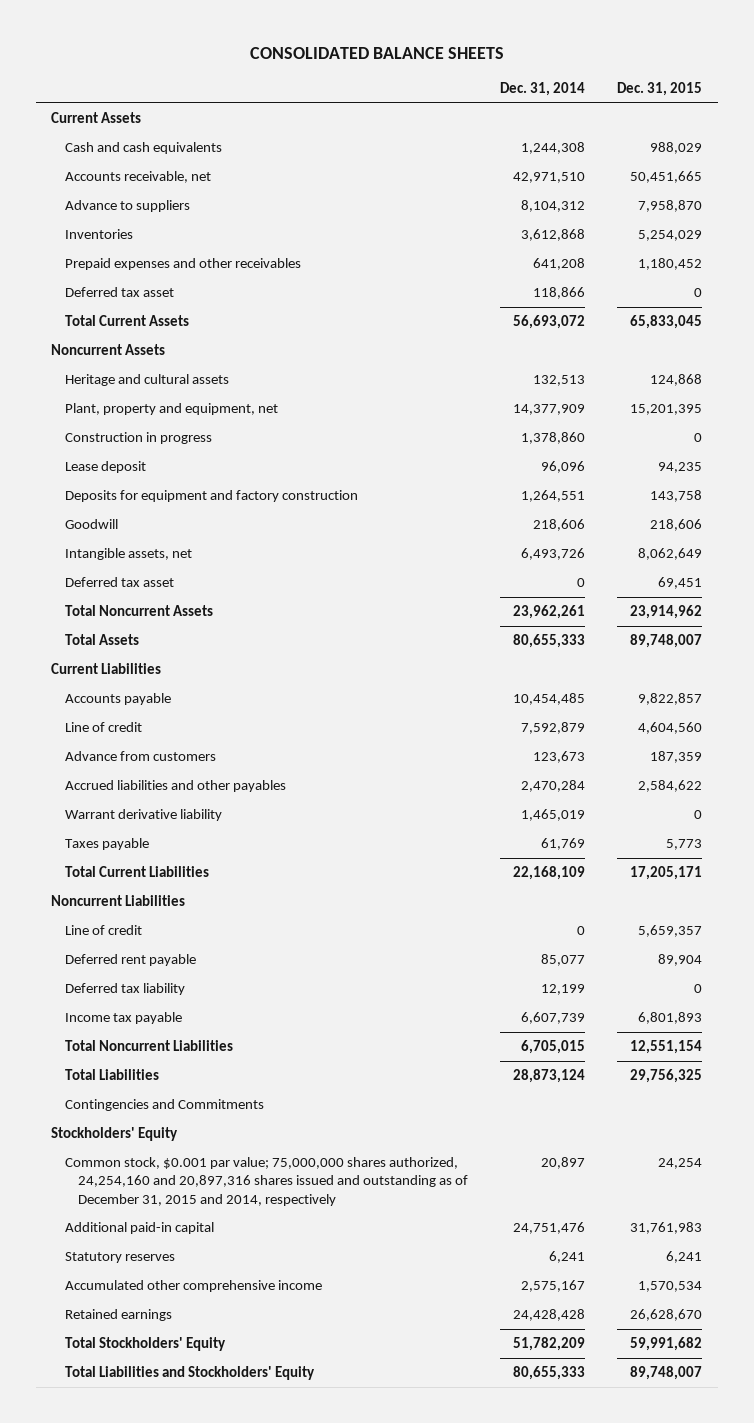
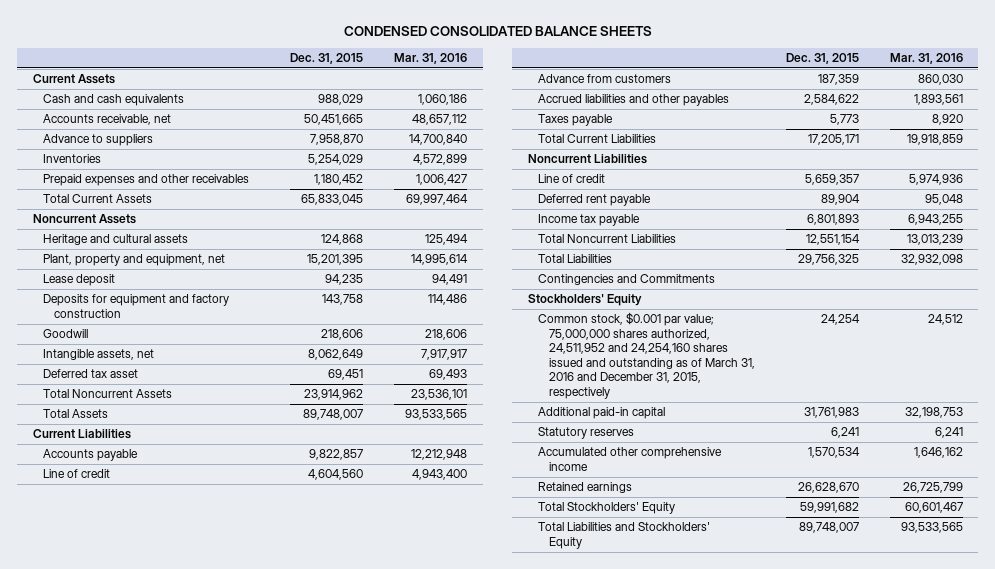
[249,46,504,59] CONSOLIDATED BALANCE SHEETS -> [343,25,652,36] CONDENSED CONSOLIDATED BALANCE SHEETS
[500,82,586,97] Dec. 31, 2014 -> none
none -> [394,52,468,64] Mar. 31, 2016
[64,287,174,298] Deferred tax asset -> none
[64,432,212,445] Construction in progress -> none
[64,809,222,822] Warrant derivative liability -> none
[64,983,185,996] Deferred tax liability -> none
[64,1157,469,1206] Common stock, $0.001 par value; 75,000,000 shares authorized, 24,254,160 and 20,897,316 shares issued and outstanding as of December 31, 2015 and 2014, respectively -> [538,312,755,399] Common stock, $0.001 par value; 75,000,000 shares authorized, 24,511,952 and 24,254,160 shares issued and outstanding as of March 31, 2016 and December 31, 2015, respectively

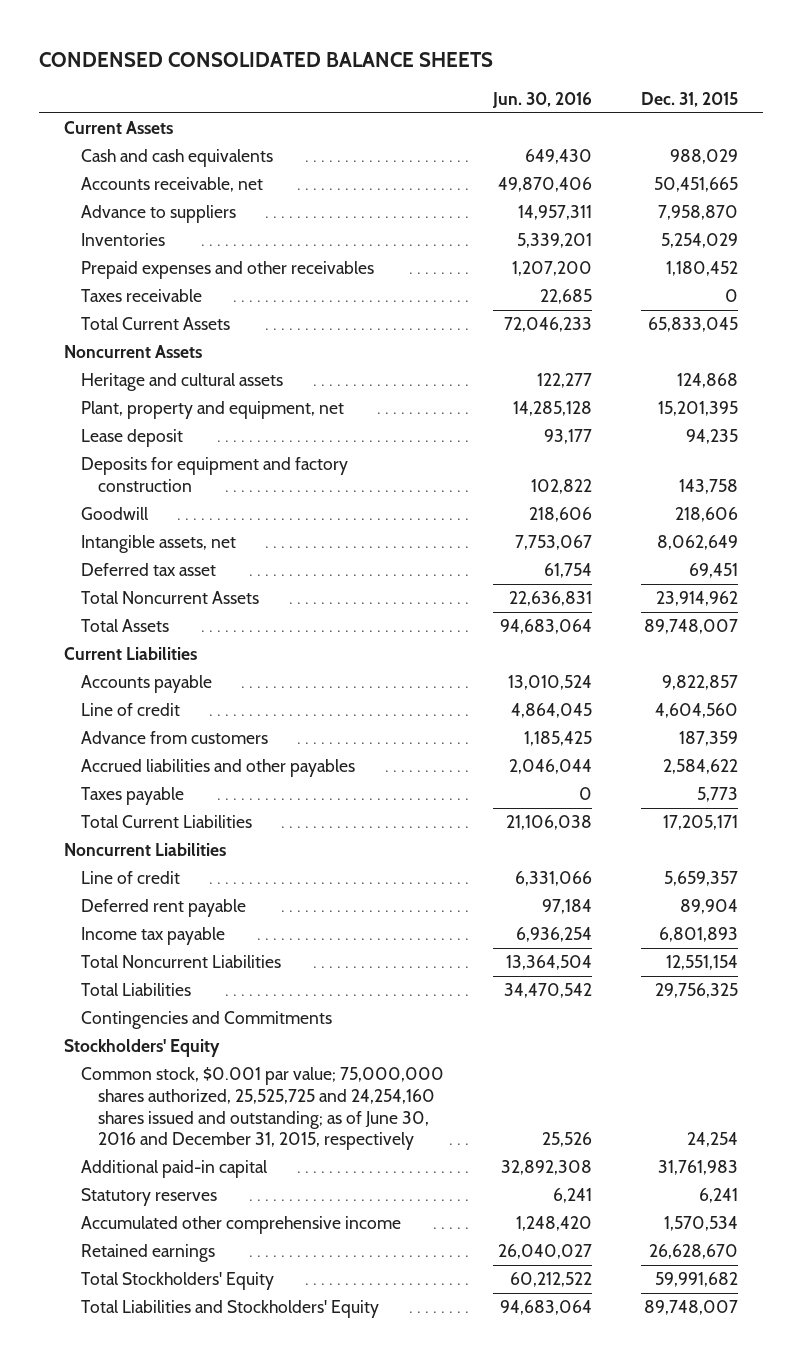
[394,52,468,64] Mar. 31, 2016 -> none
none -> [492,91,593,108] Jun. 30, 2016
none -> [81,289,203,303] Taxes receivable
[538,312,755,399] Common stock, $0.001 par value; 75,000,000 shares authorized, 24,511,952 and 24,254,160 shares issued and outstanding as of March 31, 2016 and December 31, 2015, respectively -> [81,1067,445,1151] Common stock, $0.001 par value; 75,000,000 shares authorized, 25,525,725 and 24,254,160 shares issued and outstanding; as of June 30, 2016 and December 31, 2015, respectively

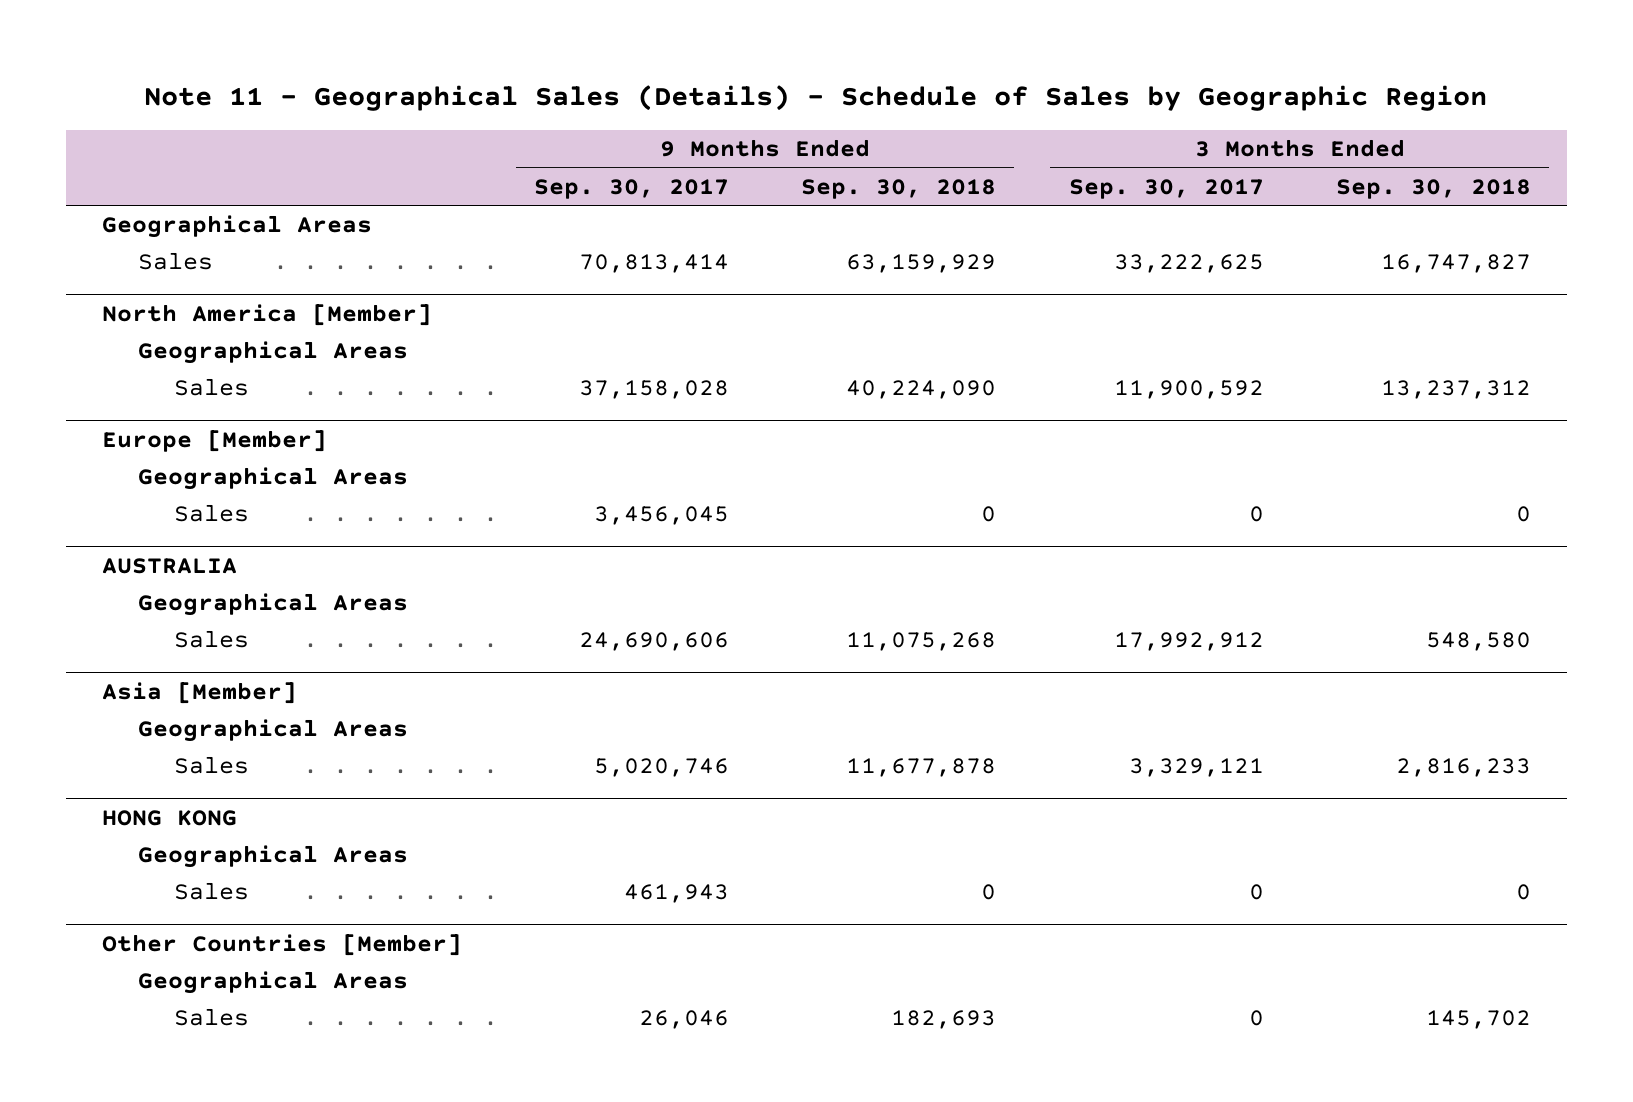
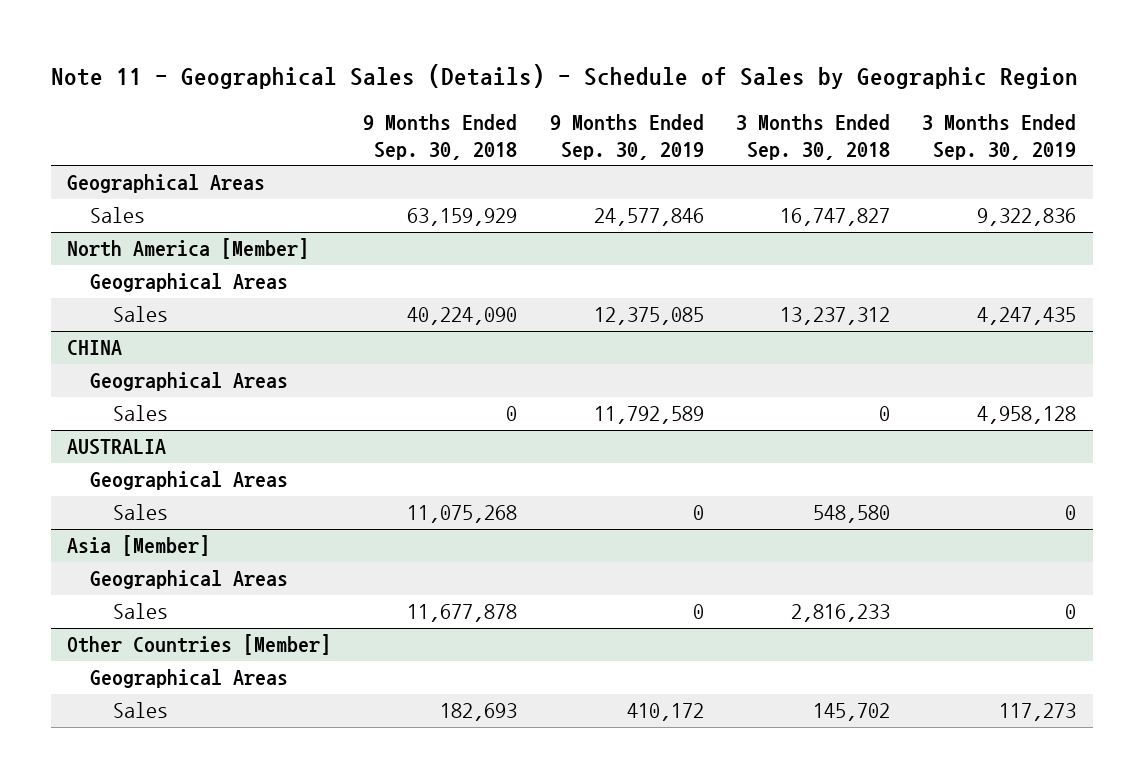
[534,178,730,199] Sep. 30, 2017 -> none
[1068,178,1264,199] Sep. 30, 2017 -> none
none -> [549,113,704,160] 9 Months Ended Sep. 30, 2019
none -> [922,113,1077,160] 3 Months Ended Sep. 30, 2019
[101,429,327,452] Europe [Member] -> none
none -> [67,340,123,356] CHINA
[101,809,237,826] HONG KONG -> none
[138,845,409,869] Geographical Areas -> none
[174,882,250,901] Sales -> none

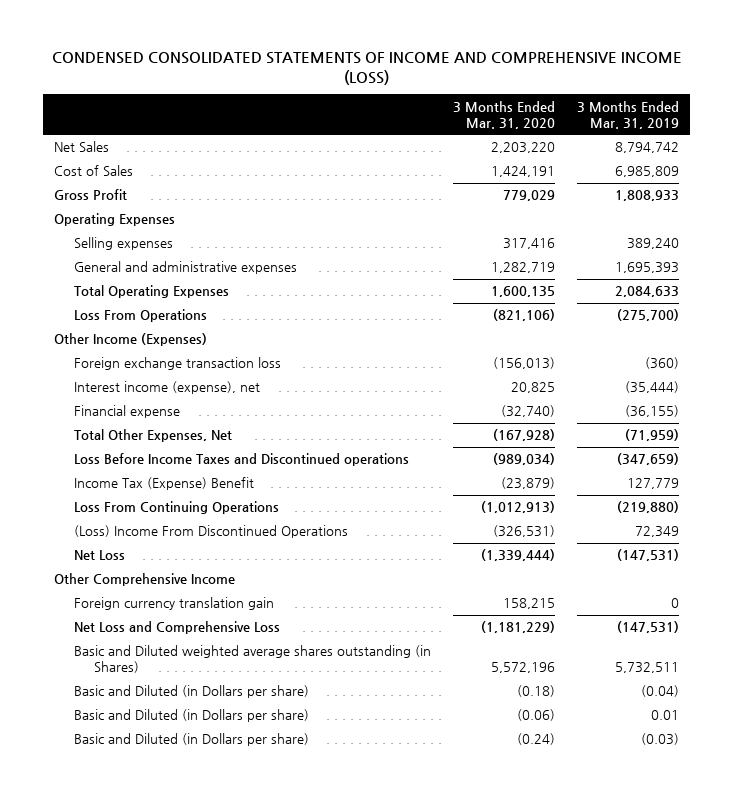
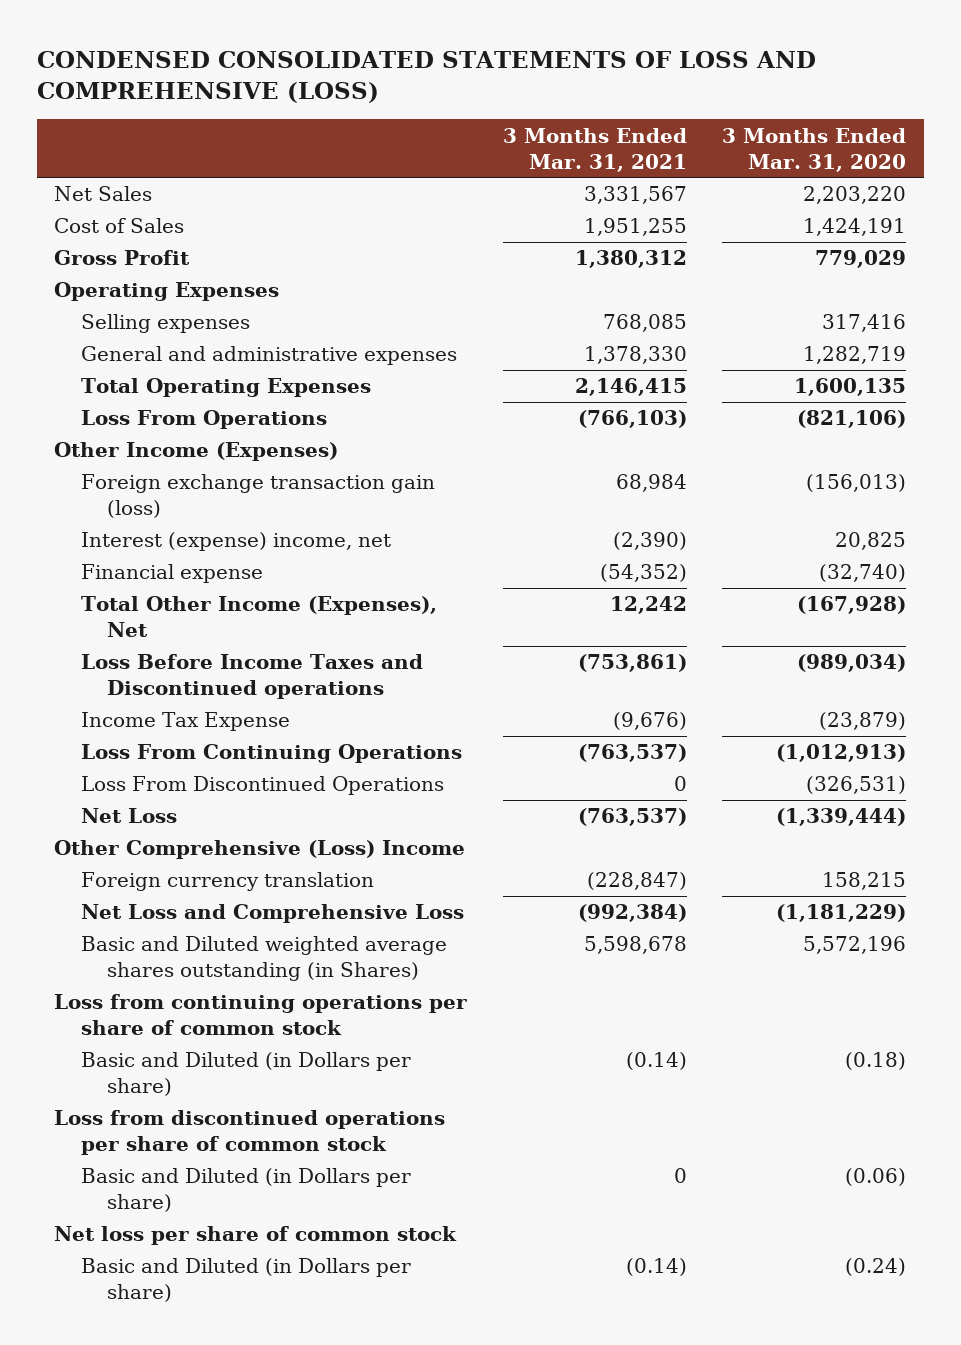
[51,52,682,85] CONDENSED CONSOLIDATED STATEMENTS OF INCOME AND COMPREHENSIVE INCOME (LOSS) -> [36,50,816,104] CONDENSED CONSOLIDATED STATEMENTS OF LOSS AND COMPREHENSIVE (LOSS)
[577,100,680,129] 3 Months Ended Mar. 31, 2019 -> none
none -> [502,127,687,172] 3 Months Ended Mar. 31, 2021
[73,357,281,371] Foreign exchange transaction loss -> [80,474,435,519] Foreign exchange transaction gain (loss)
[73,381,260,395] Interest income (expense), net -> [80,532,391,552] Interest (expense) income, net
[73,429,232,443] Total Other Expenses, Net -> [80,596,437,638] Total Other Income (Expenses), Net
[73,477,254,491] Income Tax (Expense) Benefit -> [80,712,290,732] Income Tax Expense
[73,525,348,539] (Loss) Income From Discontinued Operations -> [80,776,444,796] Loss From Discontinued Operations
[54,573,236,587] Other Comprehensive Income -> [54,840,466,860] Other Comprehensive (Loss) Income
[73,597,274,611] Foreign currency translation gain -> [80,872,374,892] Foreign currency translation
none -> [54,994,468,1036] Loss from continuing operations per share of common stock
none -> [54,1110,446,1156] Loss from discontinued operations per share of common stock
none -> [54,1226,458,1246] Net loss per share of common stock

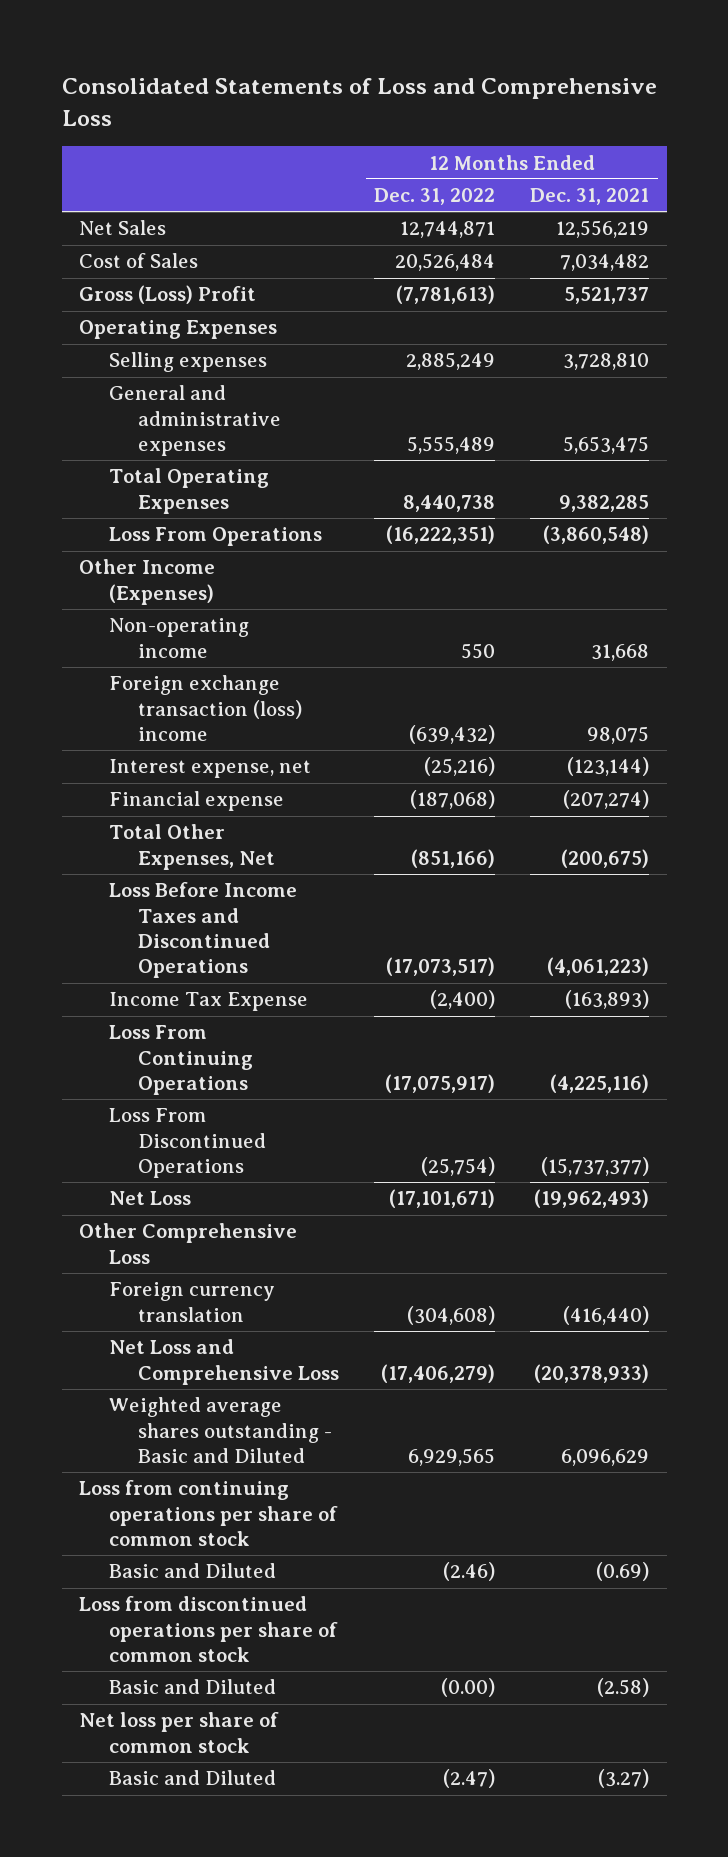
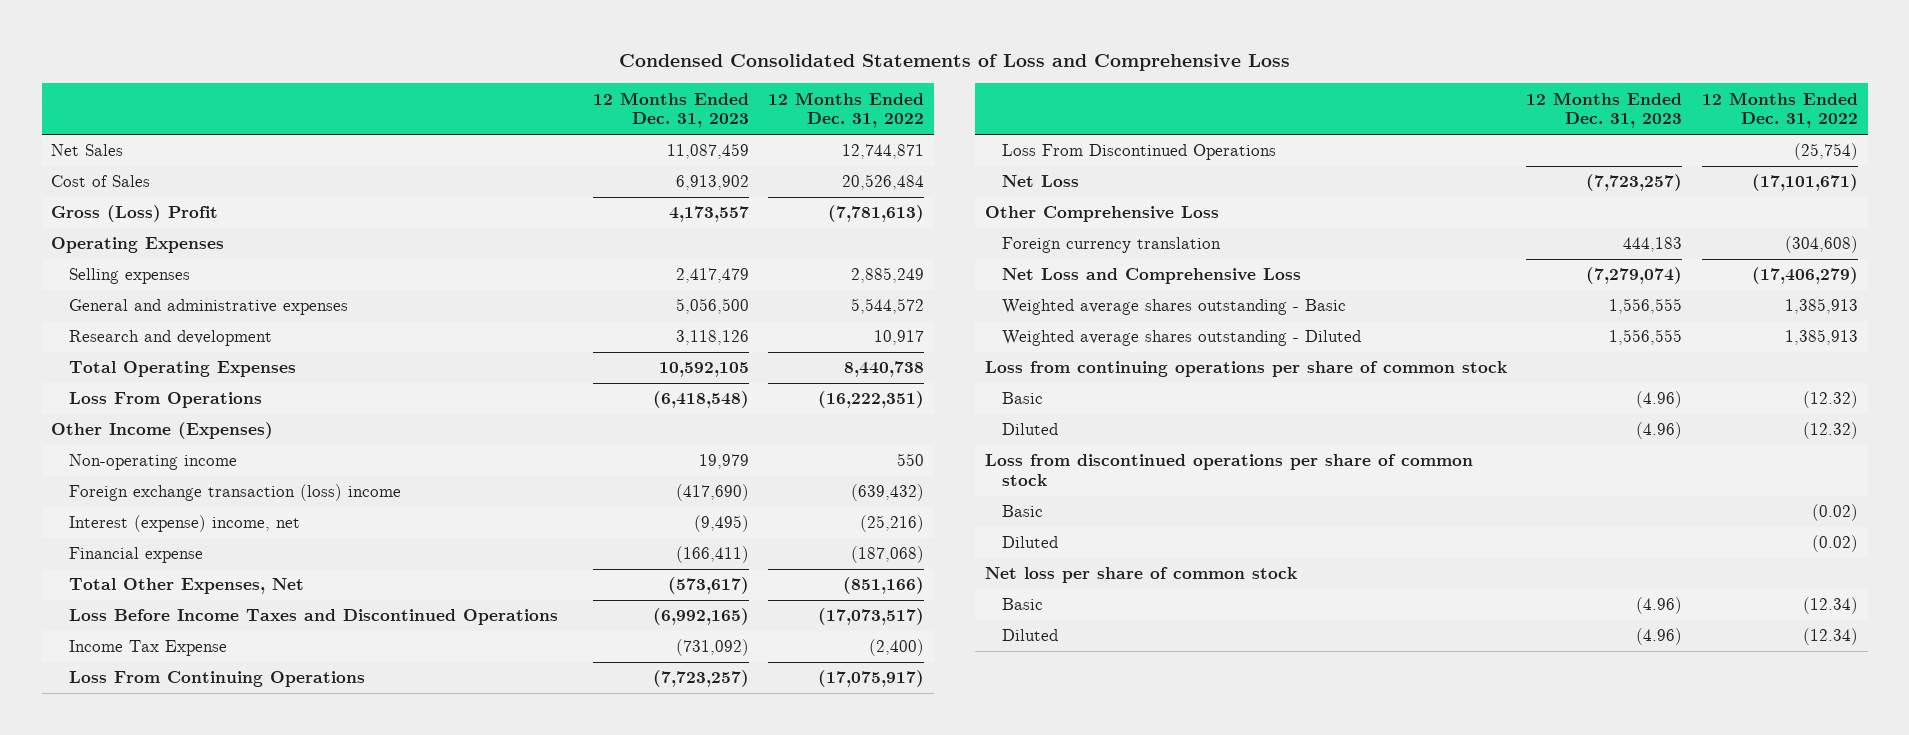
[61,77,657,126] Consolidated Statements of Loss and Comprehensive Loss -> [618,54,1290,72] Condensed Consolidated Statements of Loss and Comprehensive Loss
[530,188,650,206] Dec. 31, 2021 -> none
none -> [592,91,749,129] 12 Months Ended Dec. 31, 2023
[407,436,496,455] 5,555,489 -> [851,298,925,315] 5,544,572
none -> [68,330,272,347] Research and development
[108,759,311,779] Interest expense, net -> [68,515,300,533] Interest (expense) income, net
[108,1397,333,1464] Weighted average shares outstanding - Basic and Diluted -> [1001,299,1346,316] Weighted average shares outstanding - Basic
[408,1448,496,1467] 6,929,565 -> [1784,298,1858,315] 1,385,913
none -> [1001,330,1361,347] Weighted average shares outstanding - Diluted
[108,1563,276,1579] Basic and Diluted -> [1001,392,1043,405] Basic
[443,1562,496,1582] (2.46) -> [1802,391,1858,409] (12.32)
none -> [1001,423,1058,436] Diluted
[108,1679,276,1695] Basic and Diluted -> [1001,505,1043,518] Basic
[441,1678,496,1698] (0.00) -> [1811,504,1858,522] (0.02)
none -> [1001,536,1058,549] Diluted
[108,1770,276,1786] Basic and Diluted -> [1001,598,1043,611] Basic
[443,1769,496,1789] (2.47) -> [1802,597,1858,615] (12.34)
none -> [1001,629,1058,642] Diluted

